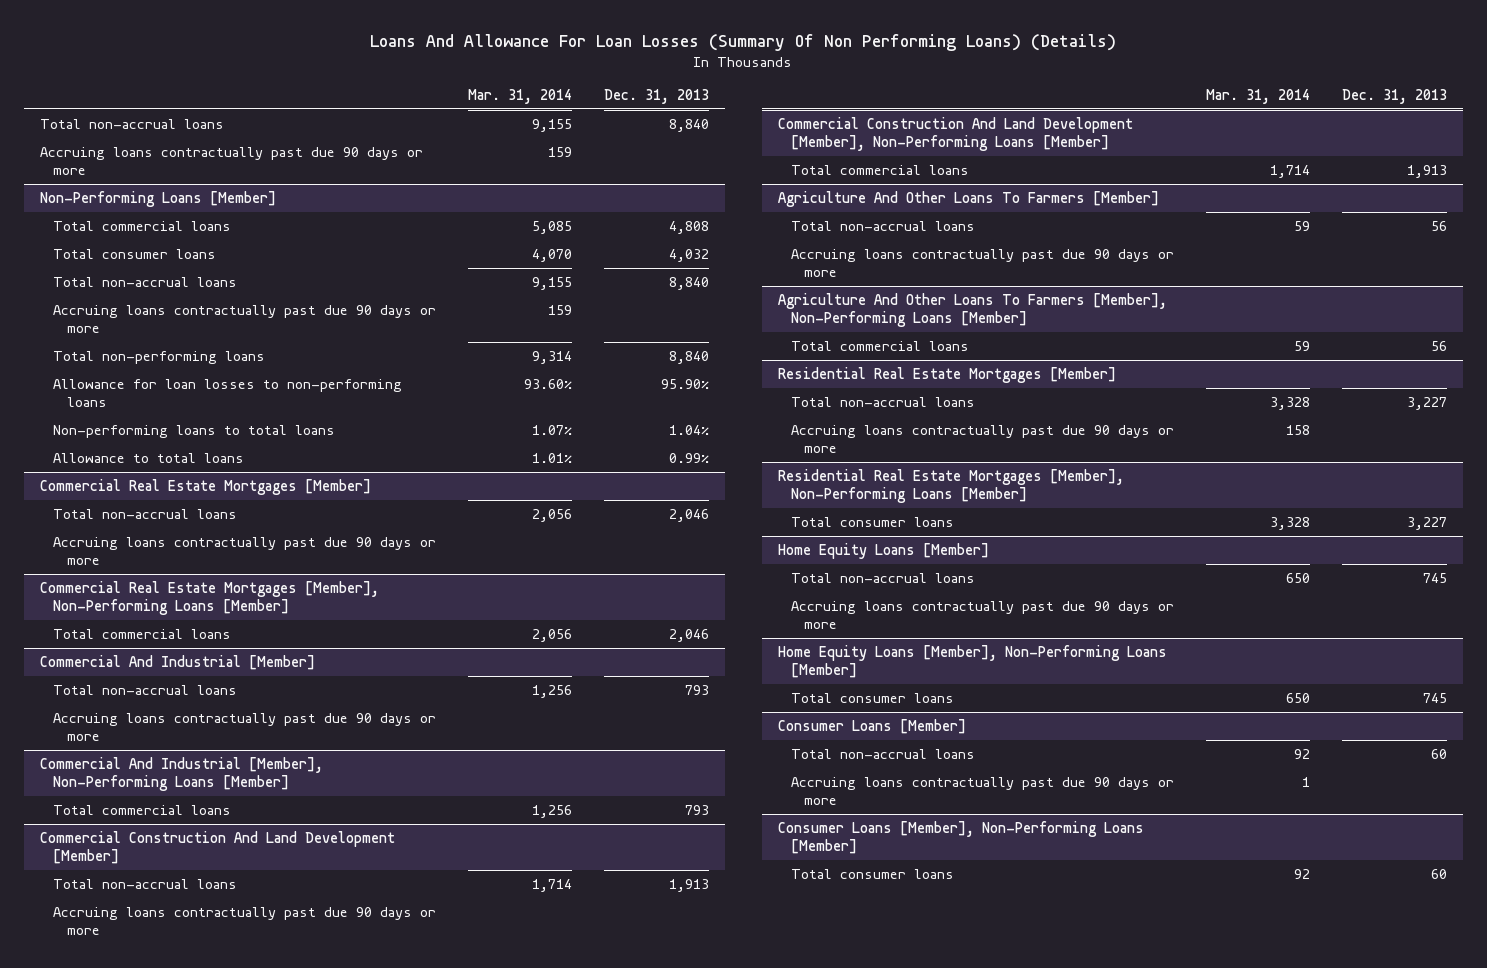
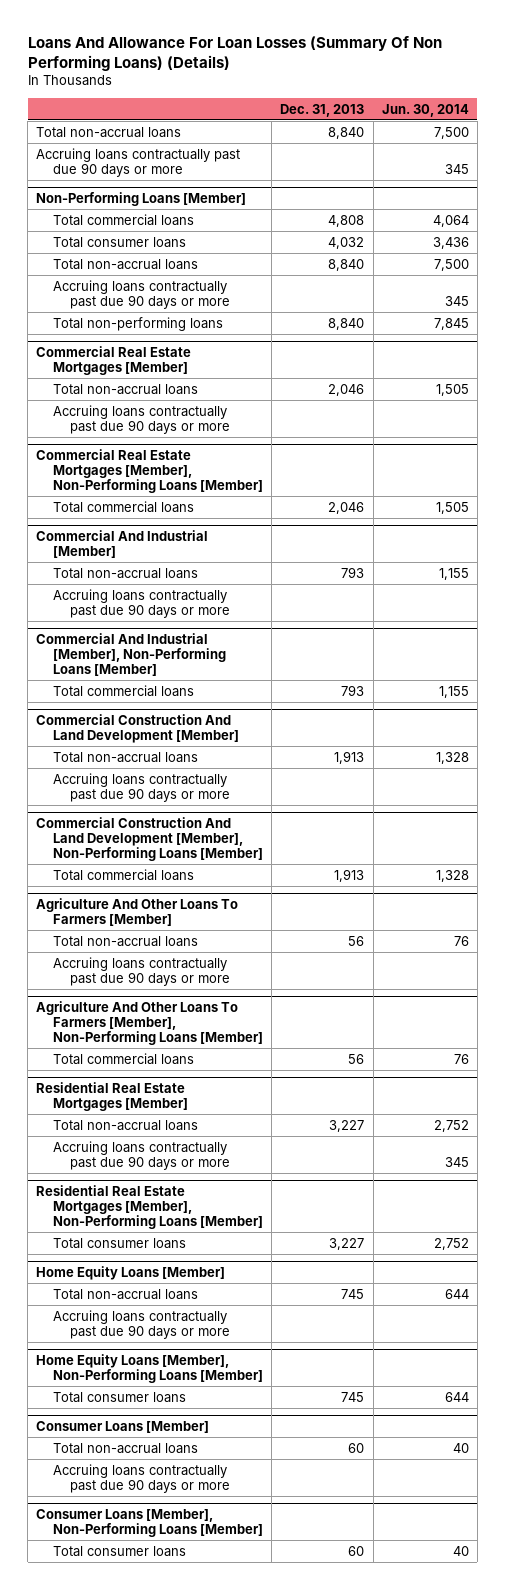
[468,89,573,105] Mar. 31, 2014 -> none
none -> [381,103,469,117] Jun. 30, 2014
[53,378,403,408] Allowance for loan losses to non-performing loans -> none
[53,424,336,438] Non-performing loans to total loans -> none
[53,452,245,463] Allowance to total loans -> none

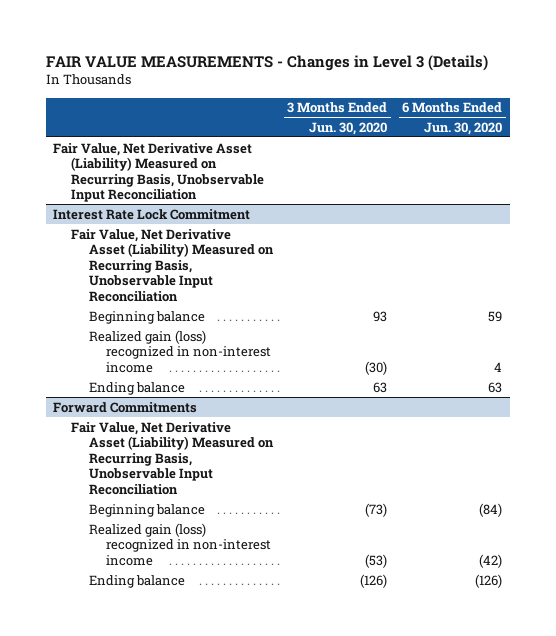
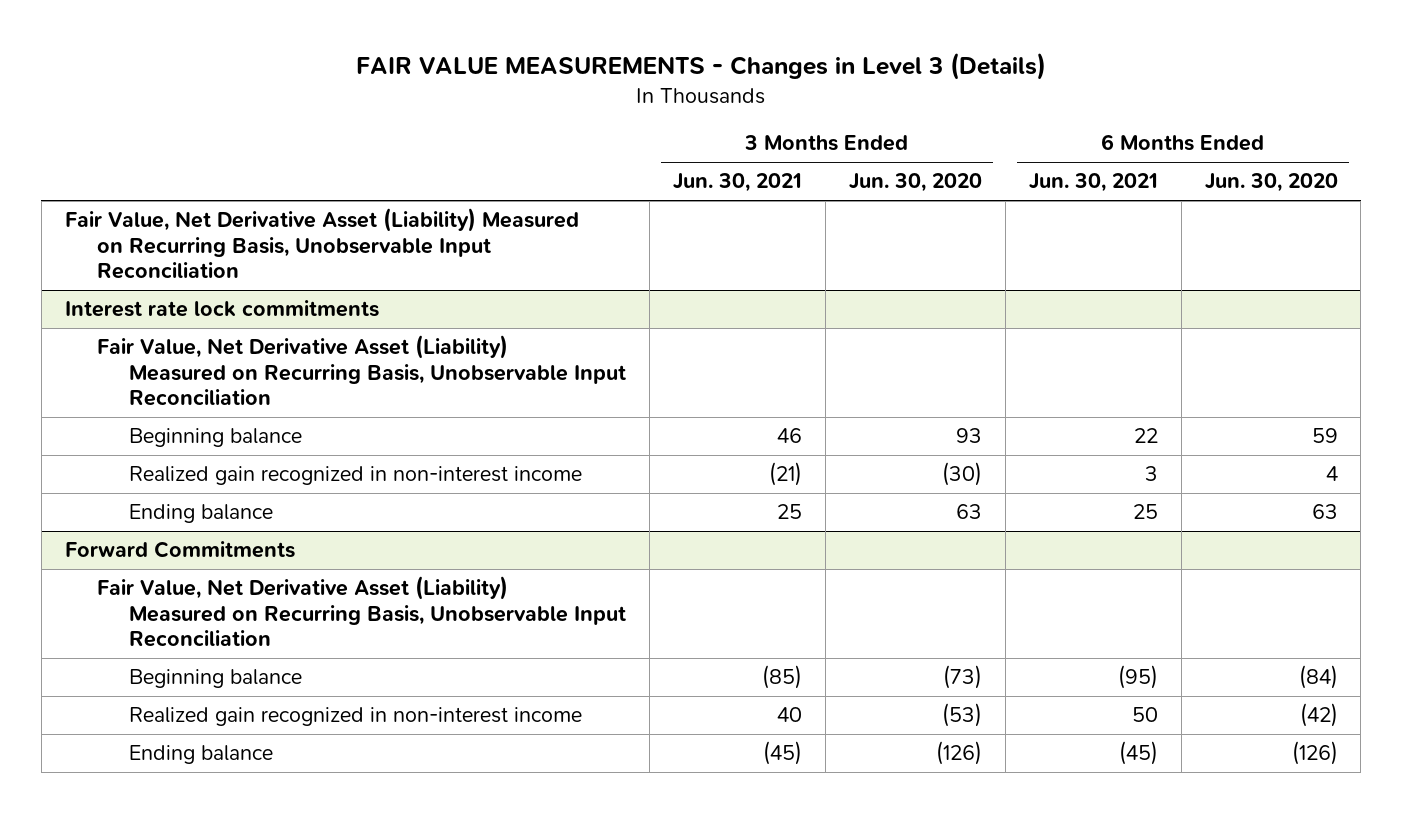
none -> [672,173,802,193] Jun. 30, 2021
none -> [1028,173,1158,193] Jun. 30, 2021
[53,208,251,220] Interest Rate Lock Commitment -> [64,300,379,318] Interest rate lock commitments
[88,329,272,373] Realized gain (loss) recognized in non-interest income -> [129,466,583,486] Realized gain recognized in non-interest income
[88,522,272,566] Realized gain (loss) recognized in non-interest income -> [129,707,583,727] Realized gain recognized in non-interest income

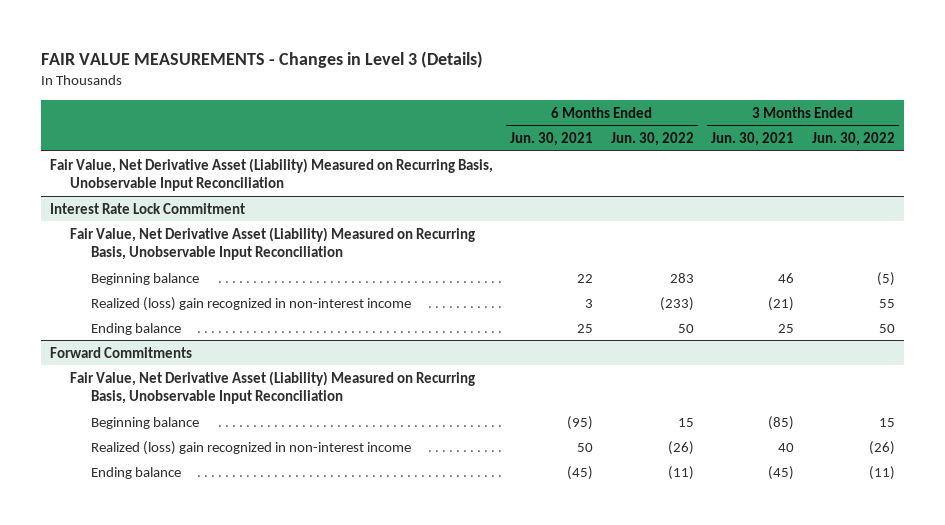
[848,173,982,193] Jun. 30, 2020 -> none
[1204,173,1338,193] Jun. 30, 2020 -> none
none -> [610,132,694,147] Jun. 30, 2022
none -> [811,132,895,147] Jun. 30, 2022
[64,300,379,318] Interest rate lock commitments -> [49,202,245,214] Interest Rate Lock Commitment
[129,466,583,486] Realized gain recognized in non-interest income -> [91,296,412,311] Realized (loss) gain recognized in non-interest income
[129,707,583,727] Realized gain recognized in non-interest income -> [91,440,412,455] Realized (loss) gain recognized in non-interest income

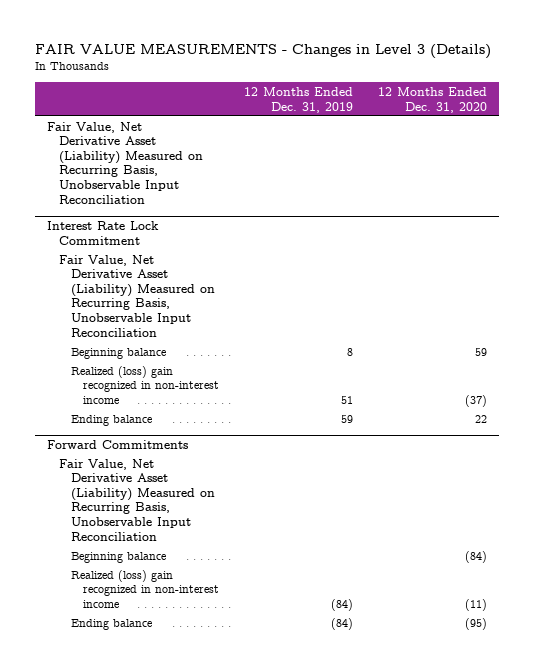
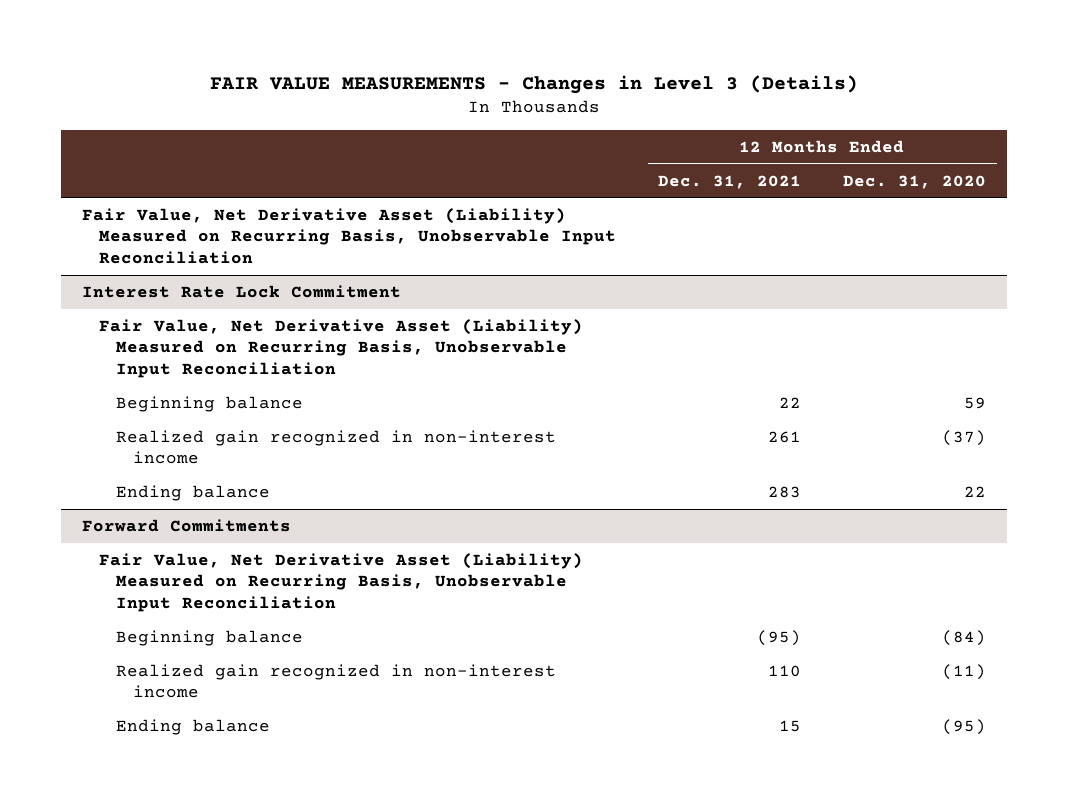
[243,87,353,113] 12 Months Ended Dec. 31, 2019 -> none
none -> [658,174,802,189] Dec. 31, 2021
[70,365,219,404] Realized (loss) gain recognized in non-interest income -> [116,429,557,465] Realized gain recognized in non-interest income
[70,569,219,608] Realized (loss) gain recognized in non-interest income -> [116,663,557,699] Realized gain recognized in non-interest income

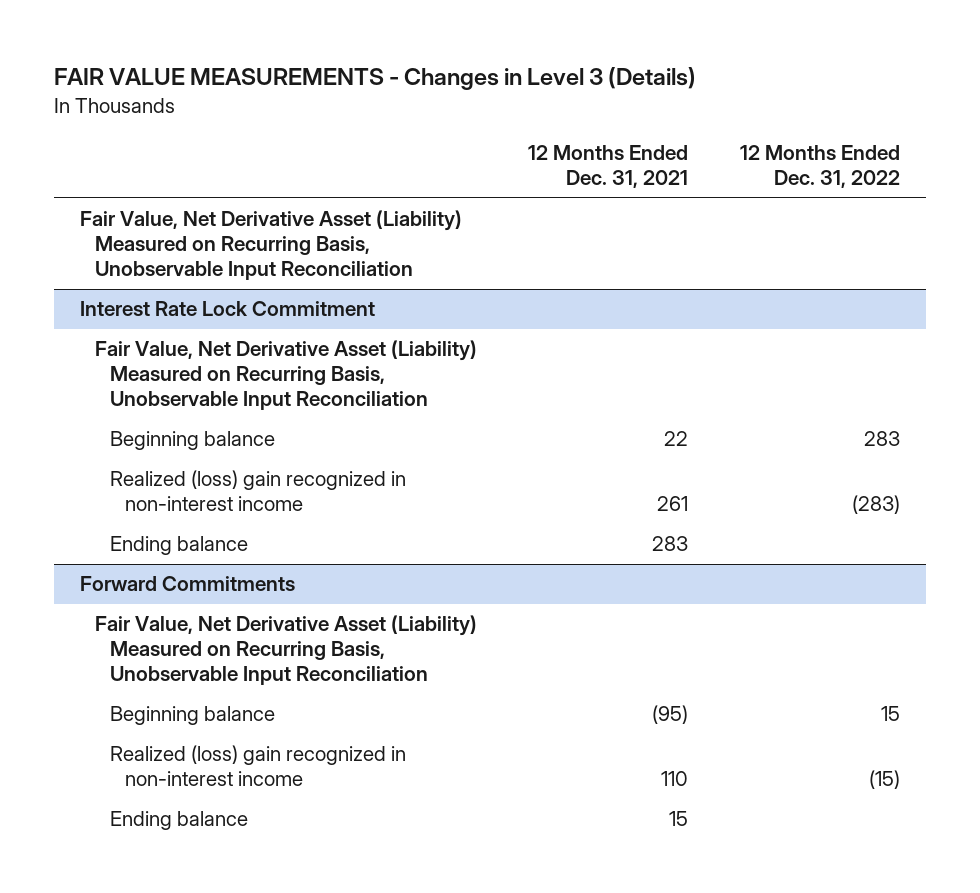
[843,174,987,189] Dec. 31, 2020 -> none
none -> [740,145,901,189] 12 Months Ended Dec. 31, 2022
[116,429,557,465] Realized gain recognized in non-interest income -> [109,470,406,512] Realized (loss) gain recognized in non-interest income
[116,663,557,699] Realized gain recognized in non-interest income -> [109,745,406,787] Realized (loss) gain recognized in non-interest income

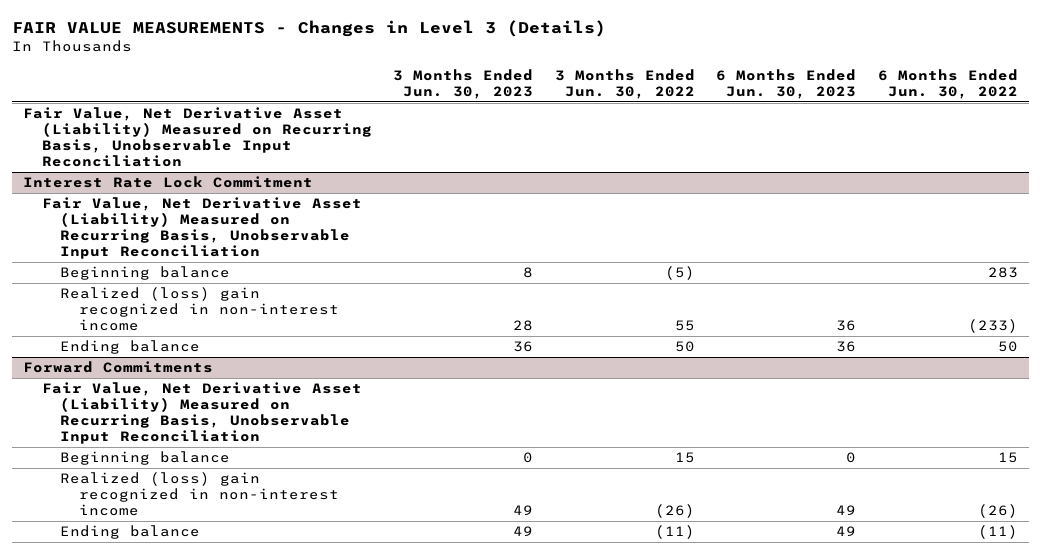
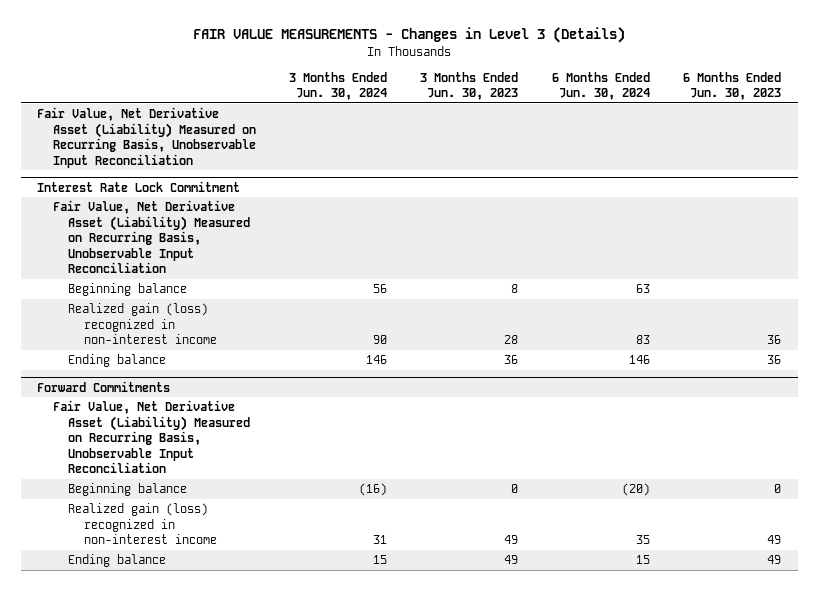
[554,69,695,100] 3 Months Ended Jun. 30, 2022 -> none
[877,69,1018,100] 6 Months Ended Jun. 30, 2022 -> none
none -> [289,71,388,101] 3 Months Ended Jun. 30, 2024
none -> [551,71,650,101] 6 Months Ended Jun. 30, 2024
[60,287,340,332] Realized (loss) gain recognized in non-interest income -> [68,303,217,345] Realized gain (loss) recognized in non-interest income
[60,472,340,517] Realized (loss) gain recognized in non-interest income -> [68,503,217,545] Realized gain (loss) recognized in non-interest income

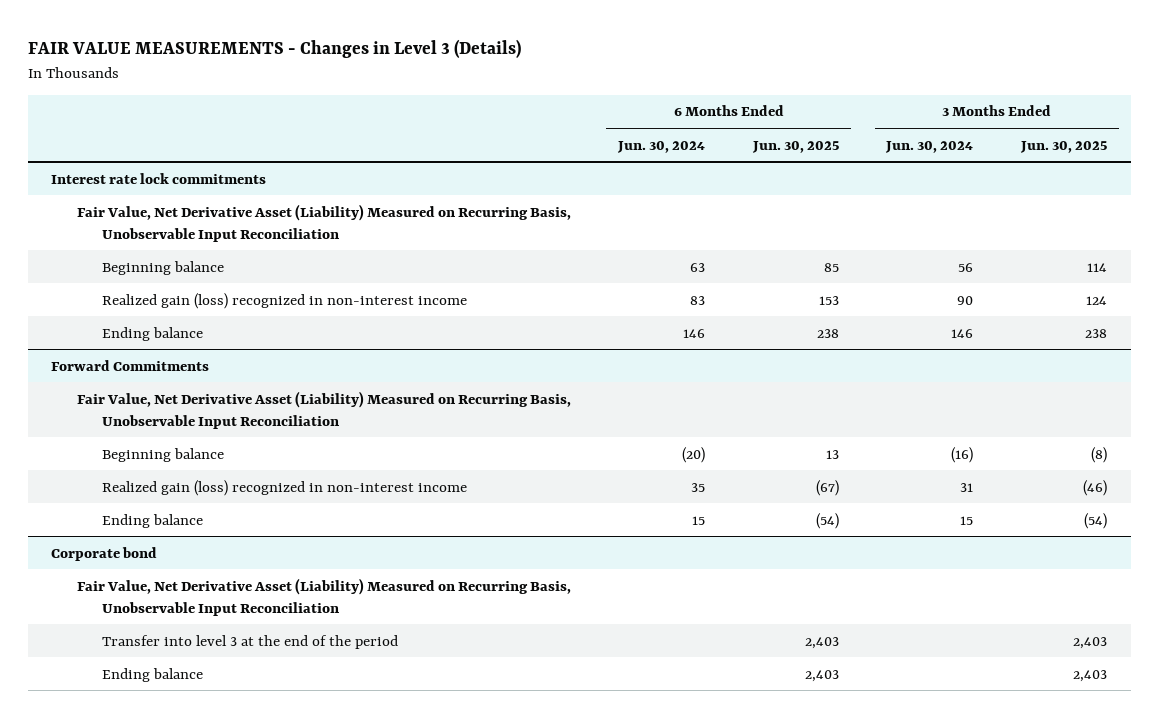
[420,71,519,101] 3 Months Ended Jun. 30, 2023 -> none
[682,71,781,101] 6 Months Ended Jun. 30, 2023 -> none
none -> [751,140,839,153] Jun. 30, 2025
none -> [1020,140,1108,153] Jun. 30, 2025
[37,107,256,168] Fair Value, Net Derivative Asset (Liability) Measured on Recurring Basis, Unobservable Input Reconciliation -> none
[37,180,241,192] Interest Rate Lock Commitment -> [51,172,267,184] Interest rate lock commitments
none -> [51,546,158,561] Corporate bond
none -> [76,577,571,616] Fair Value, Net Derivative Asset (Liability) Measured on Recurring Basis, Unobservable Input Reconciliation
none -> [101,634,398,649] Transfer into level 3 at the end of the period
none -> [101,667,203,682] Ending balance

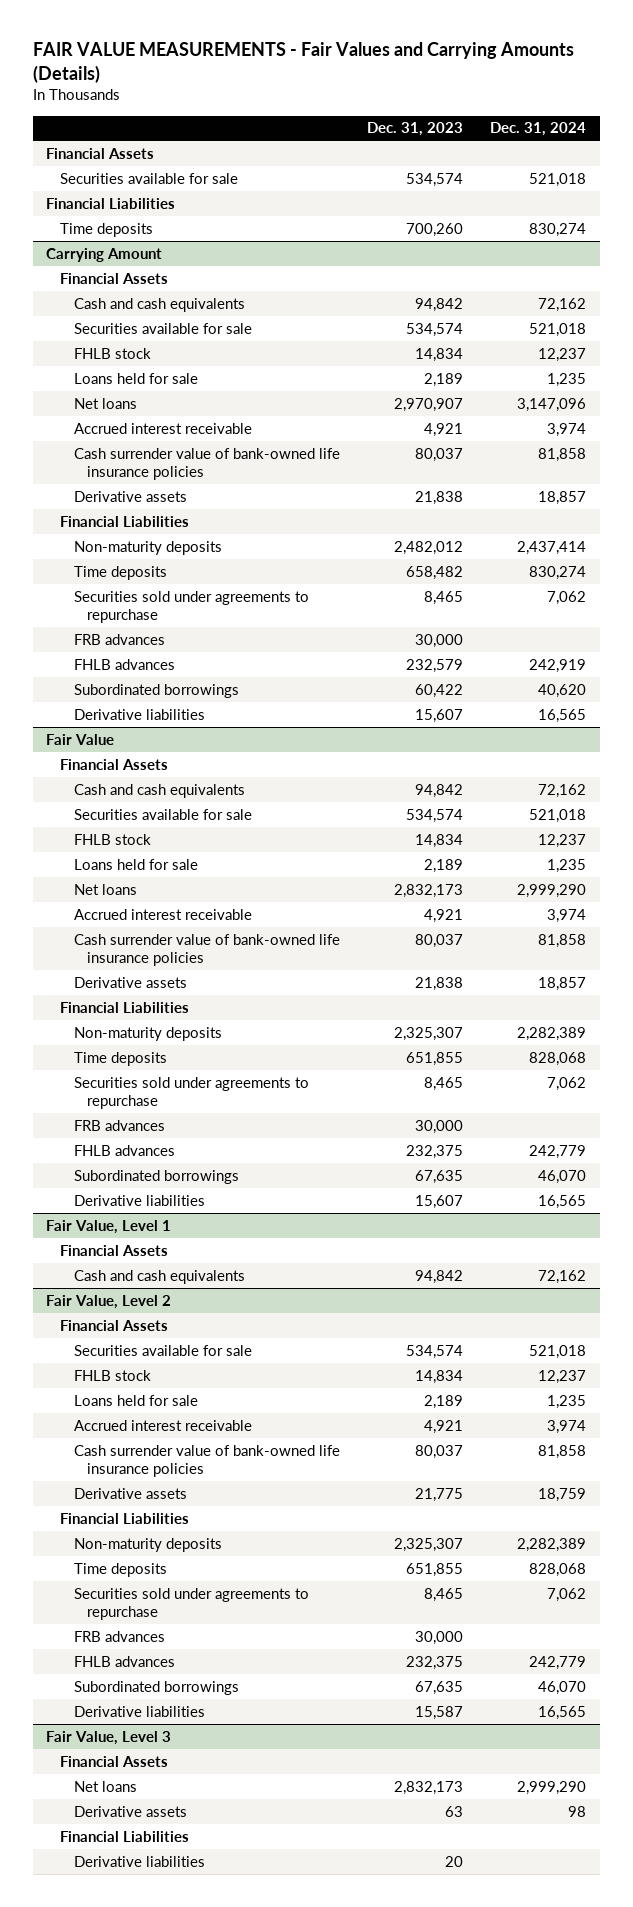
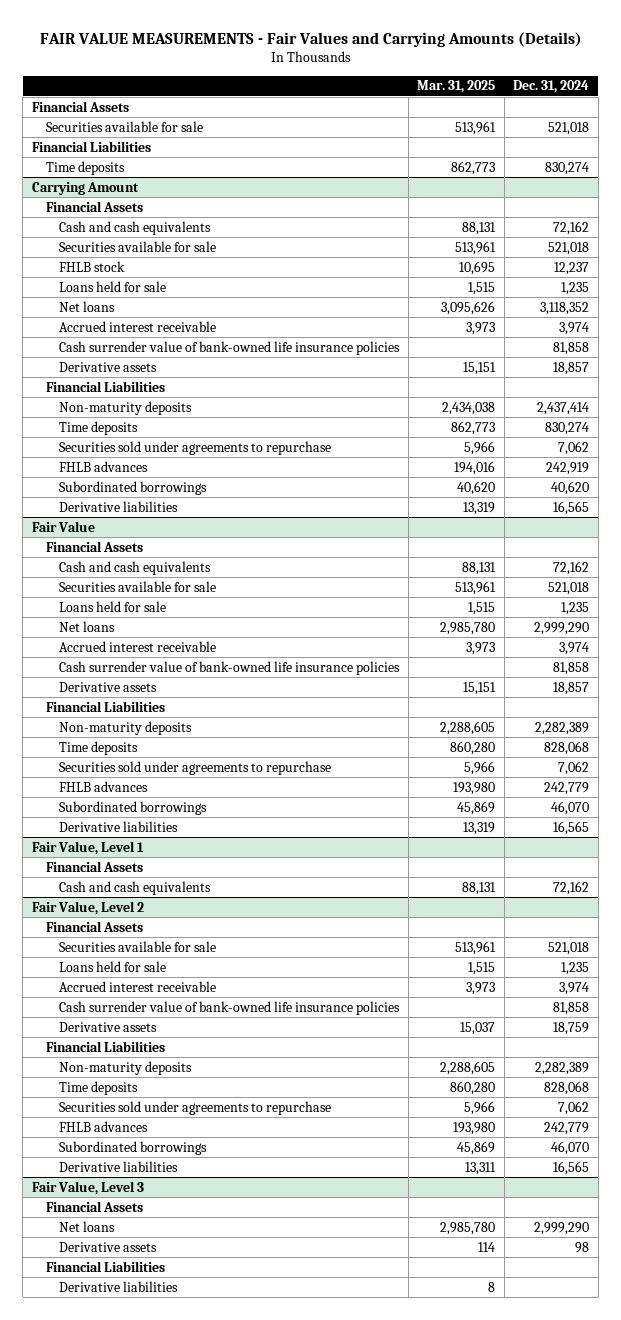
[367,122,464,137] Dec. 31, 2023 -> none
none -> [417,80,496,94] Mar. 31, 2025
[517,397,587,412] 3,147,096 -> [540,301,590,315] 3,118,352
[73,633,165,645] FRB advances -> none
[73,833,151,845] FHLB stock -> none
[73,1119,165,1131] FRB advances -> none
[73,1369,151,1381] FHLB stock -> none
[73,1630,165,1642] FRB advances -> none

